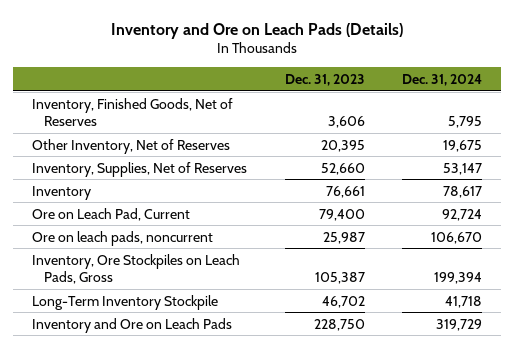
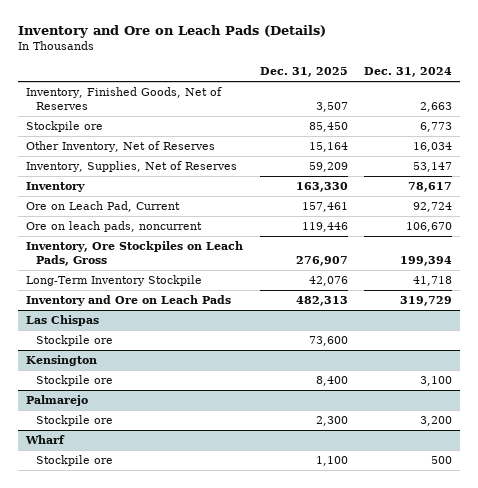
[284,73,365,86] Dec. 31, 2023 -> none
none -> [259,67,348,78] Dec. 31, 2025
[448,115,483,128] 5,795 -> [419,101,452,112] 2,663
none -> [26,121,104,133] Stockpile ore
[443,139,483,152] 19,675 -> [412,142,452,153] 16,034
none -> [26,315,100,327] Las Chispas
none -> [36,335,114,347] Stockpile ore
none -> [26,355,98,367] Kensington
none -> [36,375,114,387] Stockpile ore
none -> [26,395,89,407] Palmarejo
none -> [36,415,114,427] Stockpile ore
none -> [25,435,66,445] Wharf
none -> [36,455,114,467] Stockpile ore

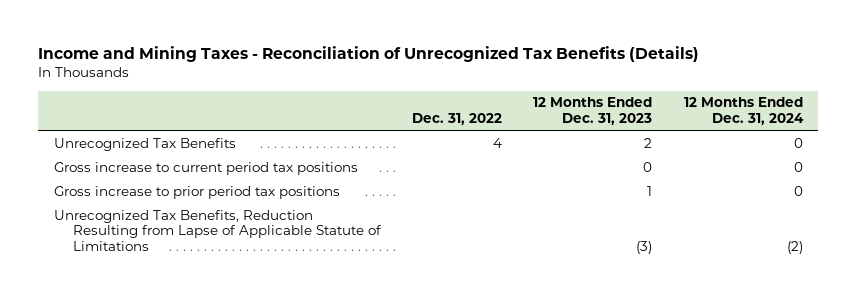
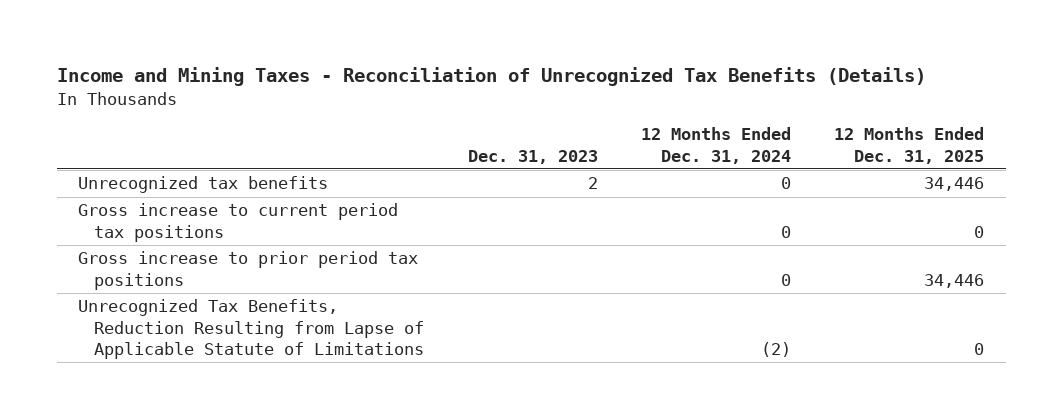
[412,112,503,125] Dec. 31, 2022 -> none
[533,97,653,125] 12 Months Ended Dec. 31, 2023 -> none
none -> [467,149,598,164] Dec. 31, 2023
none -> [834,127,985,164] 12 Months Ended Dec. 31, 2025
[53,137,236,151] Unrecognized Tax Benefits -> [78,176,329,194] Unrecognized tax benefits

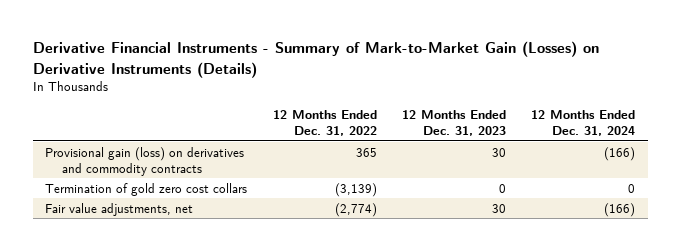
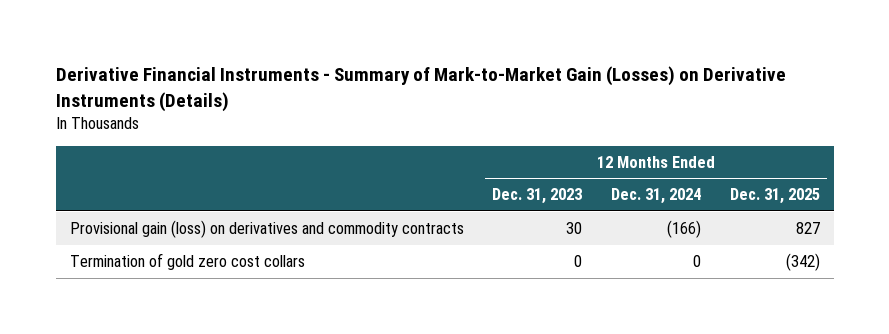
[272,110,377,137] 12 Months Ended Dec. 31, 2022 -> none
none -> [729,188,820,205] Dec. 31, 2025
[45,202,194,216] Fair value adjustments, net -> none

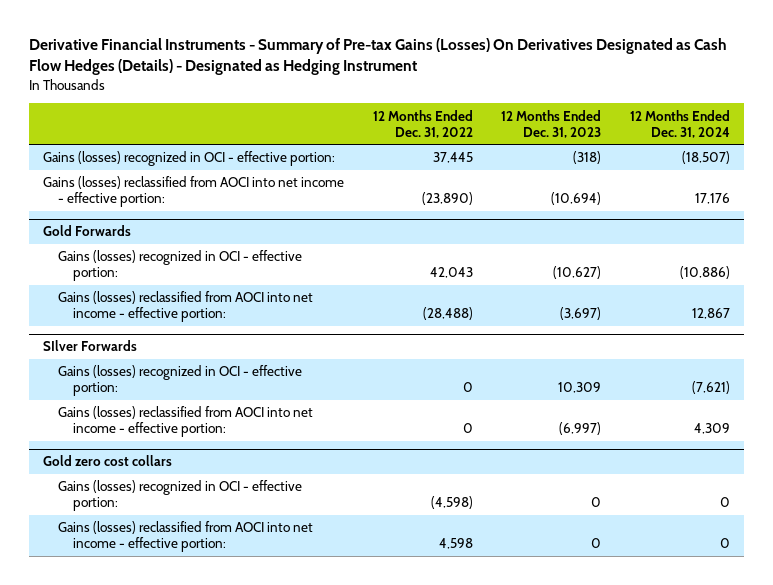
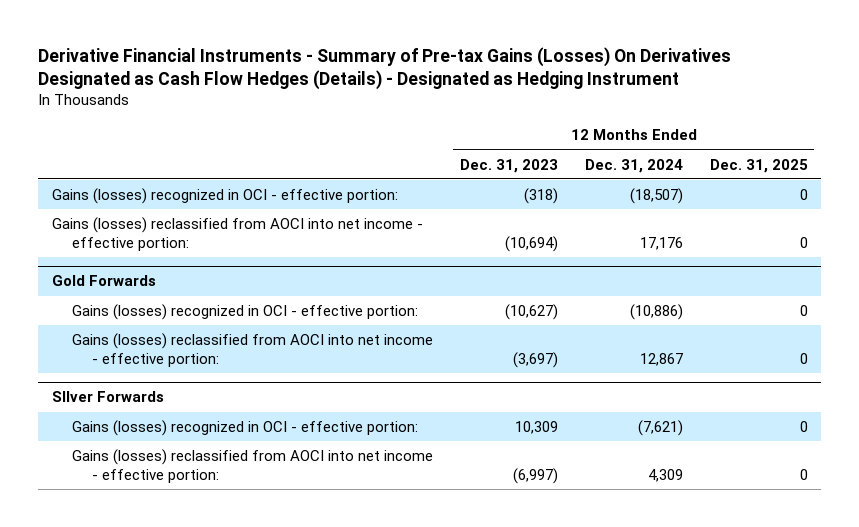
[372,109,473,138] 12 Months Ended Dec. 31, 2022 -> none
none -> [709,158,808,173] Dec. 31, 2025
[43,455,173,467] Gold zero cost collars -> none
[58,480,303,512] Gains (losses) recognized in OCI - effective portion: -> none
[58,521,314,553] Gains (losses) reclassified from AOCI into net income - effective portion: -> none

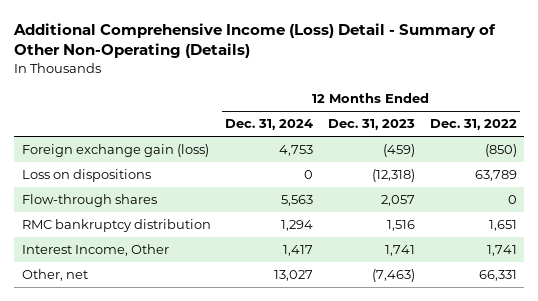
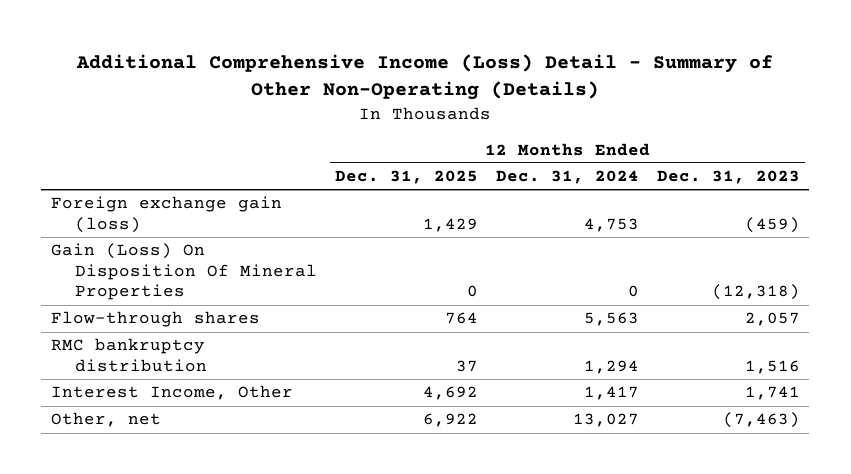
[429,119,517,131] Dec. 31, 2022 -> none
none -> [334,170,478,185] Dec. 31, 2025
[21,169,151,183] Loss on dispositions -> [50,243,317,301] Gain (Loss) On Disposition Of Mineral Properties

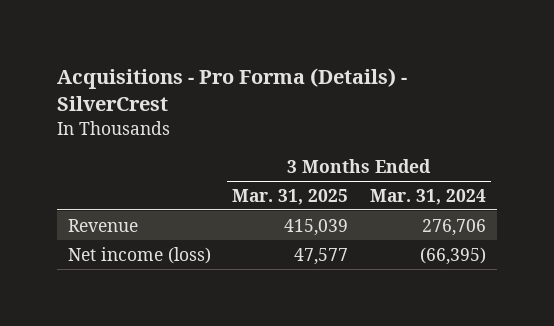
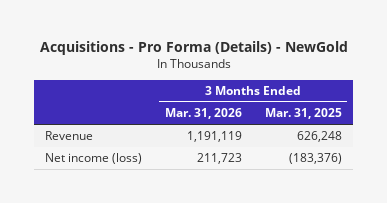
[56,67,407,112] Acquisitions - Pro Forma (Details) - SilverCrest -> [39,41,348,56] Acquisitions - Pro Forma (Details) - NewGold
[370,188,487,205] Mar. 31, 2024 -> none
none -> [165,108,243,120] Mar. 31, 2026
[284,218,349,236] 415,039 -> [296,131,342,143] 626,248
[294,247,349,265] 47,577 -> [288,153,342,165] (183,376)

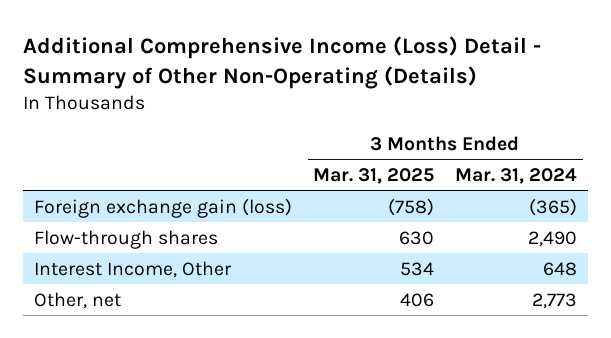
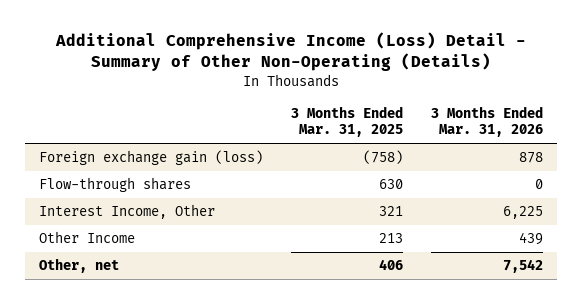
[455,167,578,184] Mar. 31, 2024 -> none
none -> [430,105,543,138] 3 Months Ended Mar. 31, 2026
[400,261,435,276] 534 -> [379,206,404,217] 321
none -> [39,231,136,244] Other Income

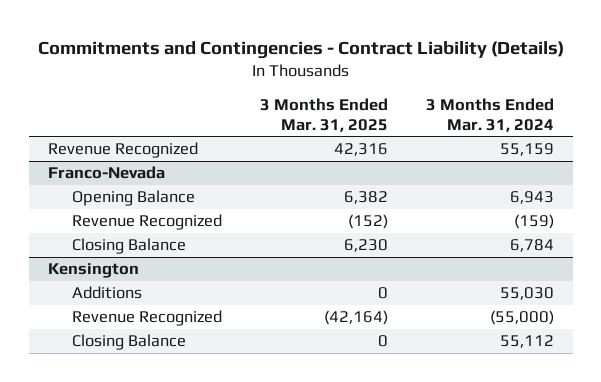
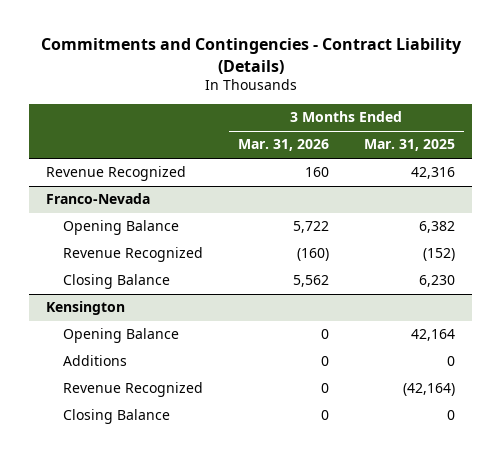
[425,97,554,132] 3 Months Ended Mar. 31, 2024 -> none
none -> [237,139,329,152] Mar. 31, 2026
none -> [63,328,180,344] Opening Balance

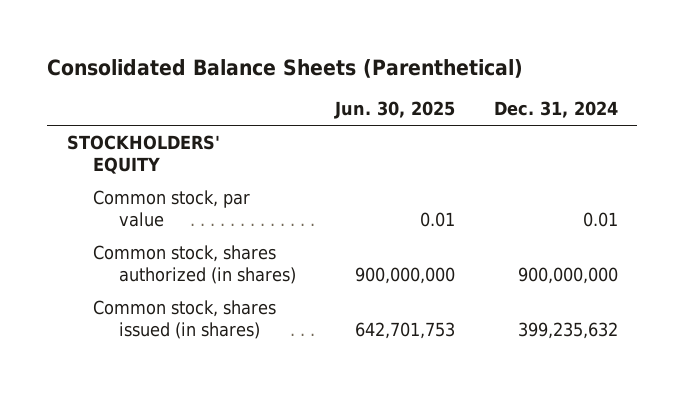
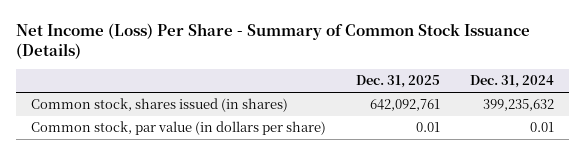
[47,58,524,78] Consolidated Balance Sheets (Parenthetical) -> [15,22,530,60] Net Income (Loss) Per Share - Summary of Common Stock Issuance (Details)
[333,101,455,120] Jun. 30, 2025 -> none
none -> [355,75,440,89] Dec. 31, 2025
[66,134,220,175] STOCKHOLDERS' EQUITY -> none
[92,189,250,228] Common stock, par value -> none
[92,244,297,285] Common stock, shares authorized (in shares) -> none
none -> [30,121,326,136] Common stock, par value (in dollars per share)

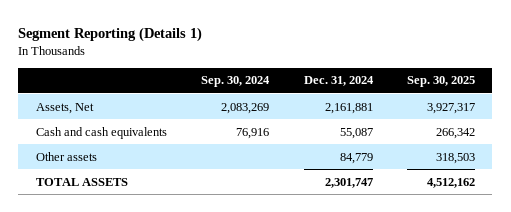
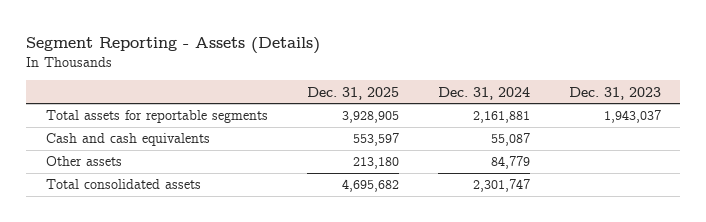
[18,27,203,43] Segment Reporting (Details 1) -> [26,36,321,54] Segment Reporting - Assets (Details)
[201,76,271,88] Sep. 30, 2024 -> none
[407,76,476,88] Sep. 30, 2025 -> none
none -> [306,86,399,100] Dec. 31, 2025
none -> [568,86,661,100] Dec. 31, 2023
[35,102,94,114] Assets, Net -> [45,110,268,124] Total assets for reportable segments
[35,177,128,186] TOTAL ASSETS -> [45,179,201,190] Total consolidated assets

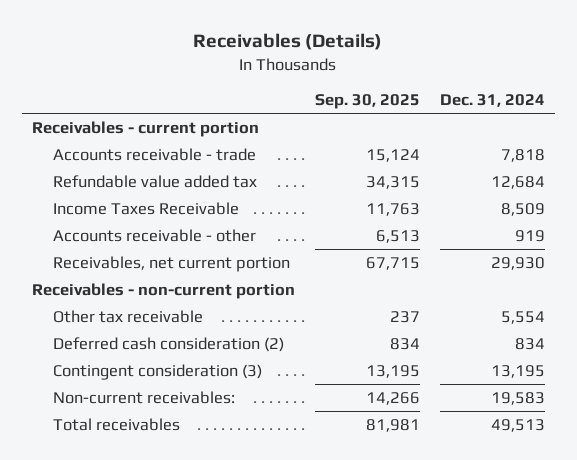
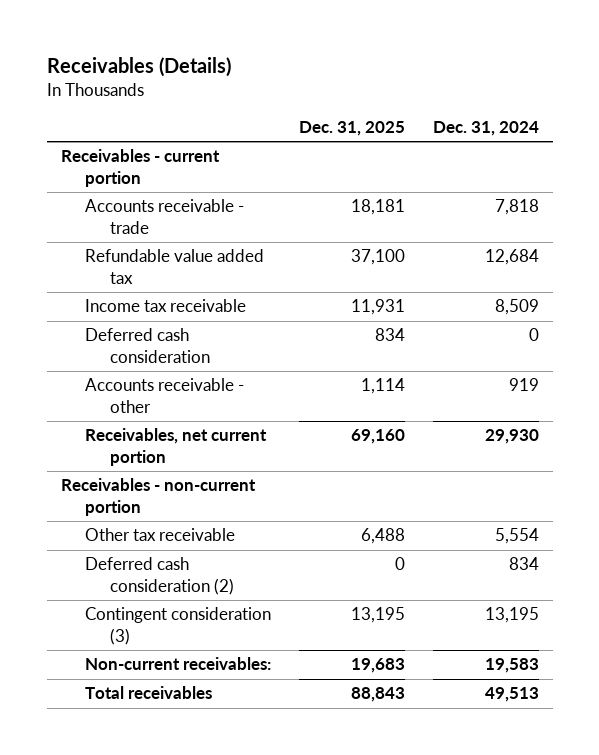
[314,94,420,110] Sep. 30, 2025 -> none
none -> [299,120,406,136] Dec. 31, 2025
[52,201,239,215] Income Taxes Receivable -> [85,299,247,313] Income tax receivable
none -> [85,328,210,363] Deferred cash consideration

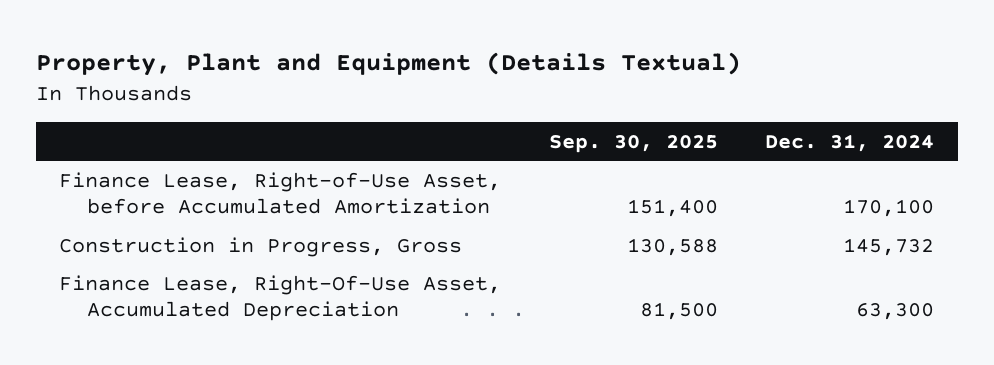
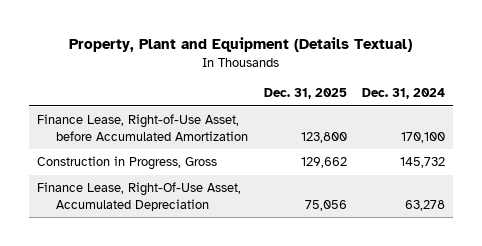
[548,134,718,153] Sep. 30, 2025 -> none
none -> [263,88,347,100] Dec. 31, 2025
[856,303,935,321] 63,300 -> [405,199,446,211] 63,278

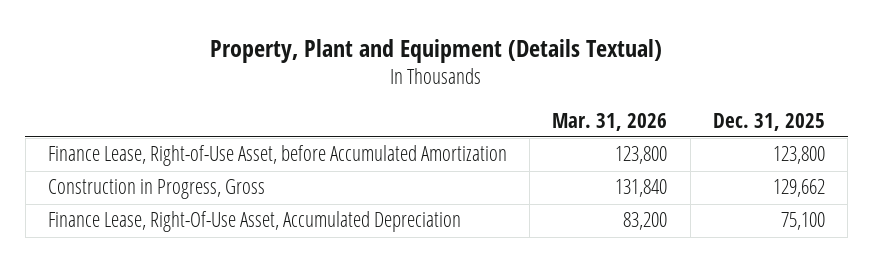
[362,88,446,100] Dec. 31, 2024 -> none
none -> [552,112,668,131] Mar. 31, 2026
[304,199,347,211] 75,056 -> [780,212,825,231] 75,100

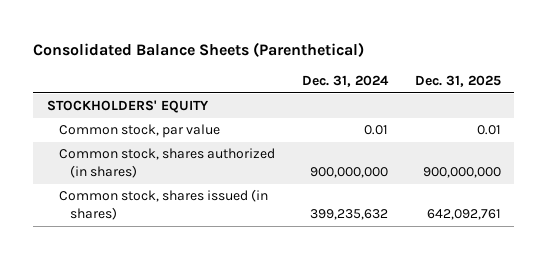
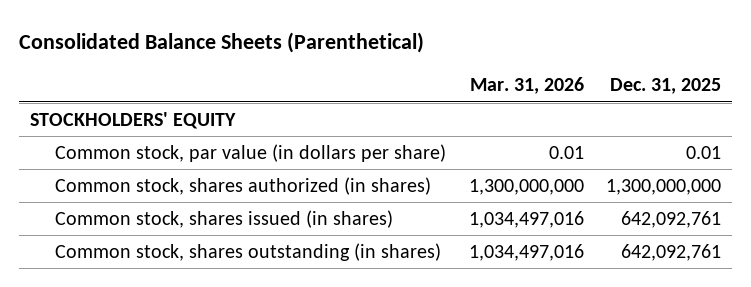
[301,75,389,88] Dec. 31, 2024 -> none
none -> [469,77,584,95] Mar. 31, 2026
[58,124,220,139] Common stock, par value -> [55,143,447,162] Common stock, par value (in dollars per share)
[422,166,501,178] 900,000,000 -> [605,178,721,195] 1,300,000,000
none -> [55,242,442,261] Common stock, shares outstanding (in shares)

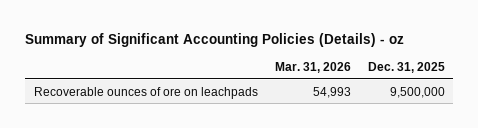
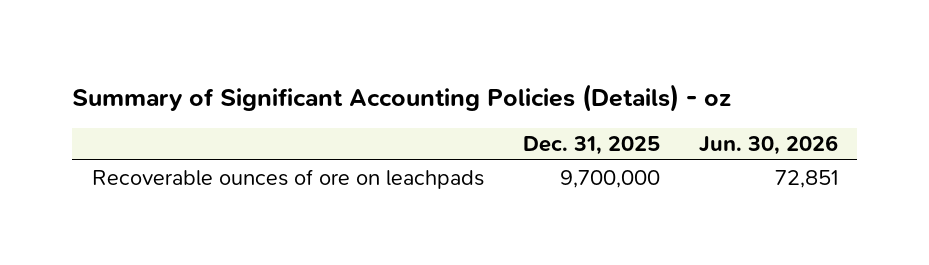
[274,62,351,74] Mar. 31, 2026 -> none
none -> [698,135,838,156] Jun. 30, 2026
[389,86,445,98] 9,500,000 -> [559,169,660,188] 9,700,000

